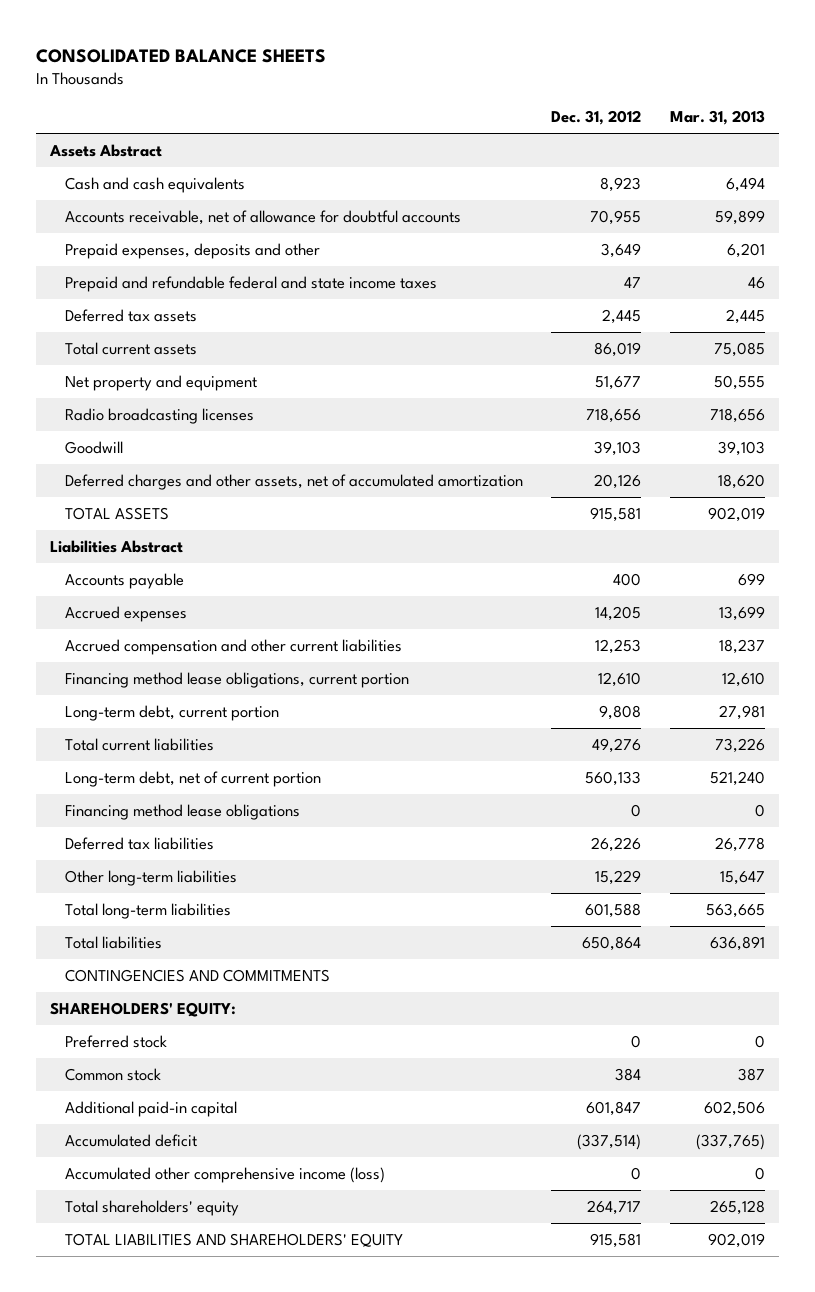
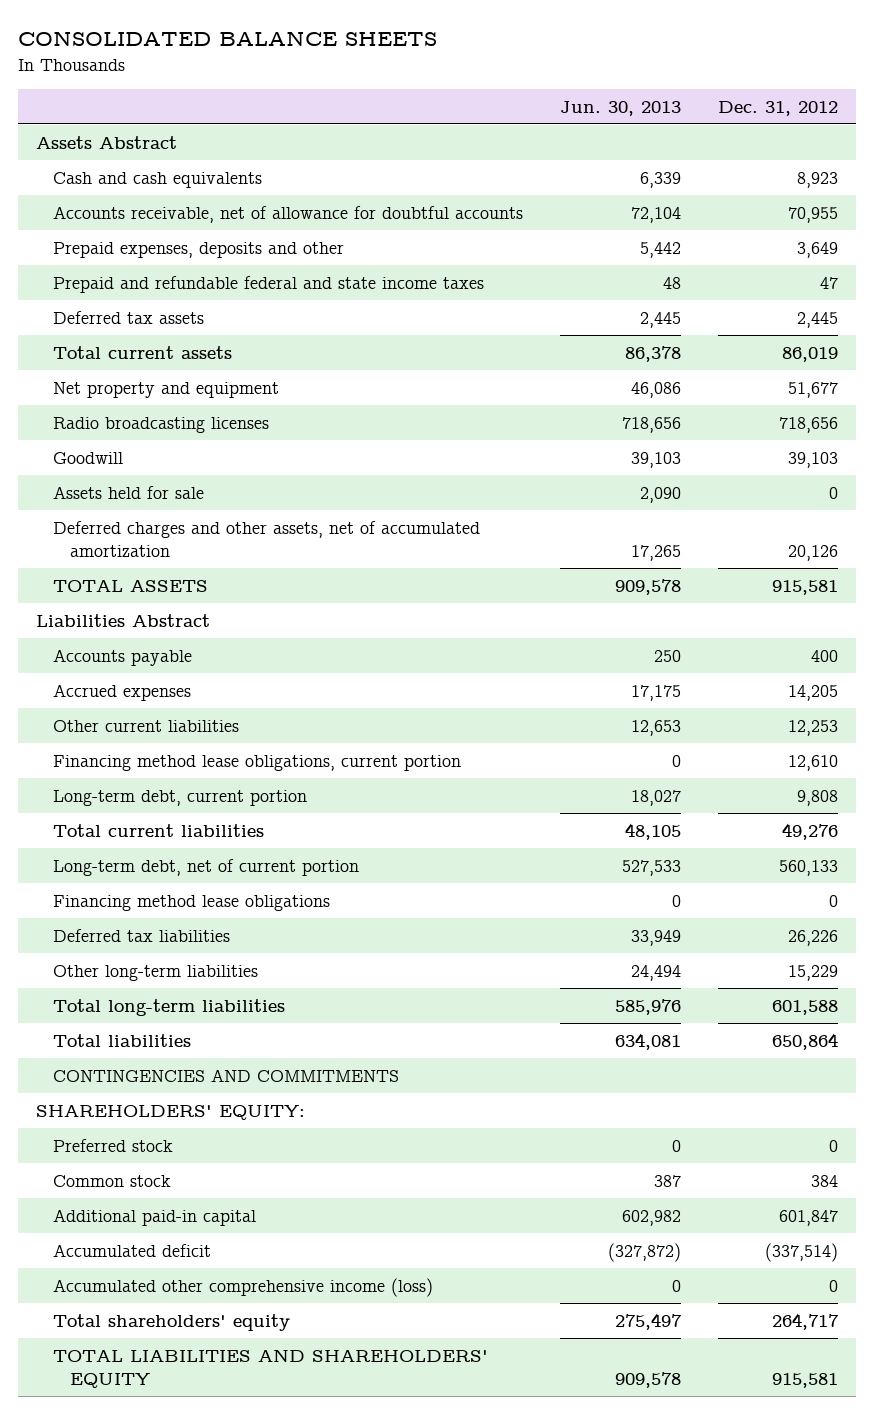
[669,110,765,126] Mar. 31, 2013 -> none
none -> [560,100,682,116] Jun. 30, 2013
none -> [53,485,205,499] Assets held for sale
[65,639,403,656] Accrued compensation and other current liabilities -> [53,719,240,732] Other current liabilities

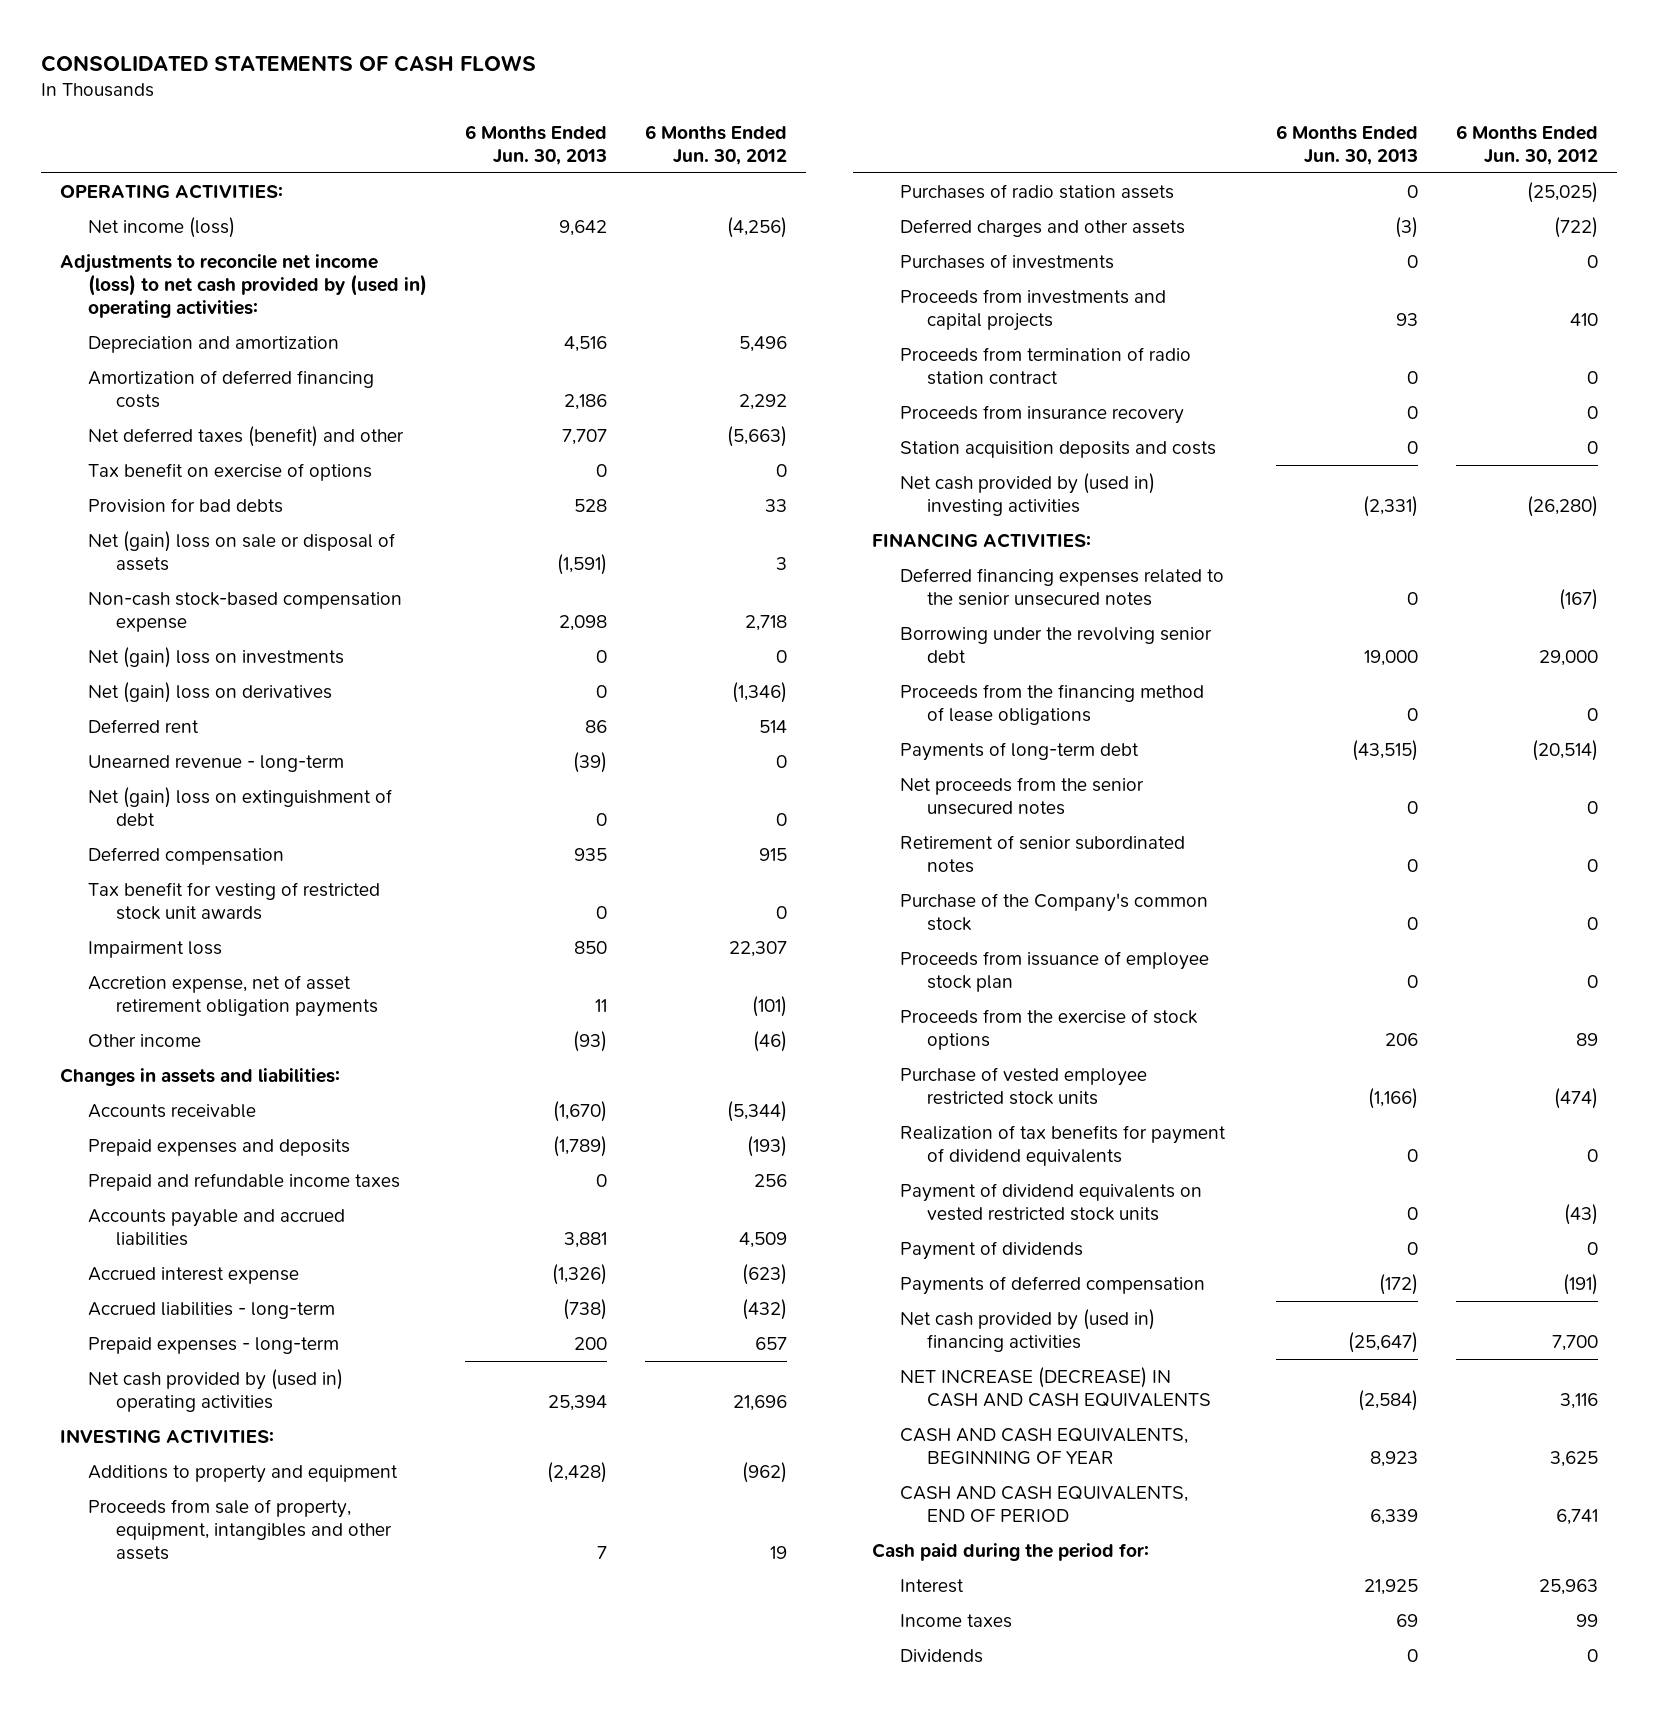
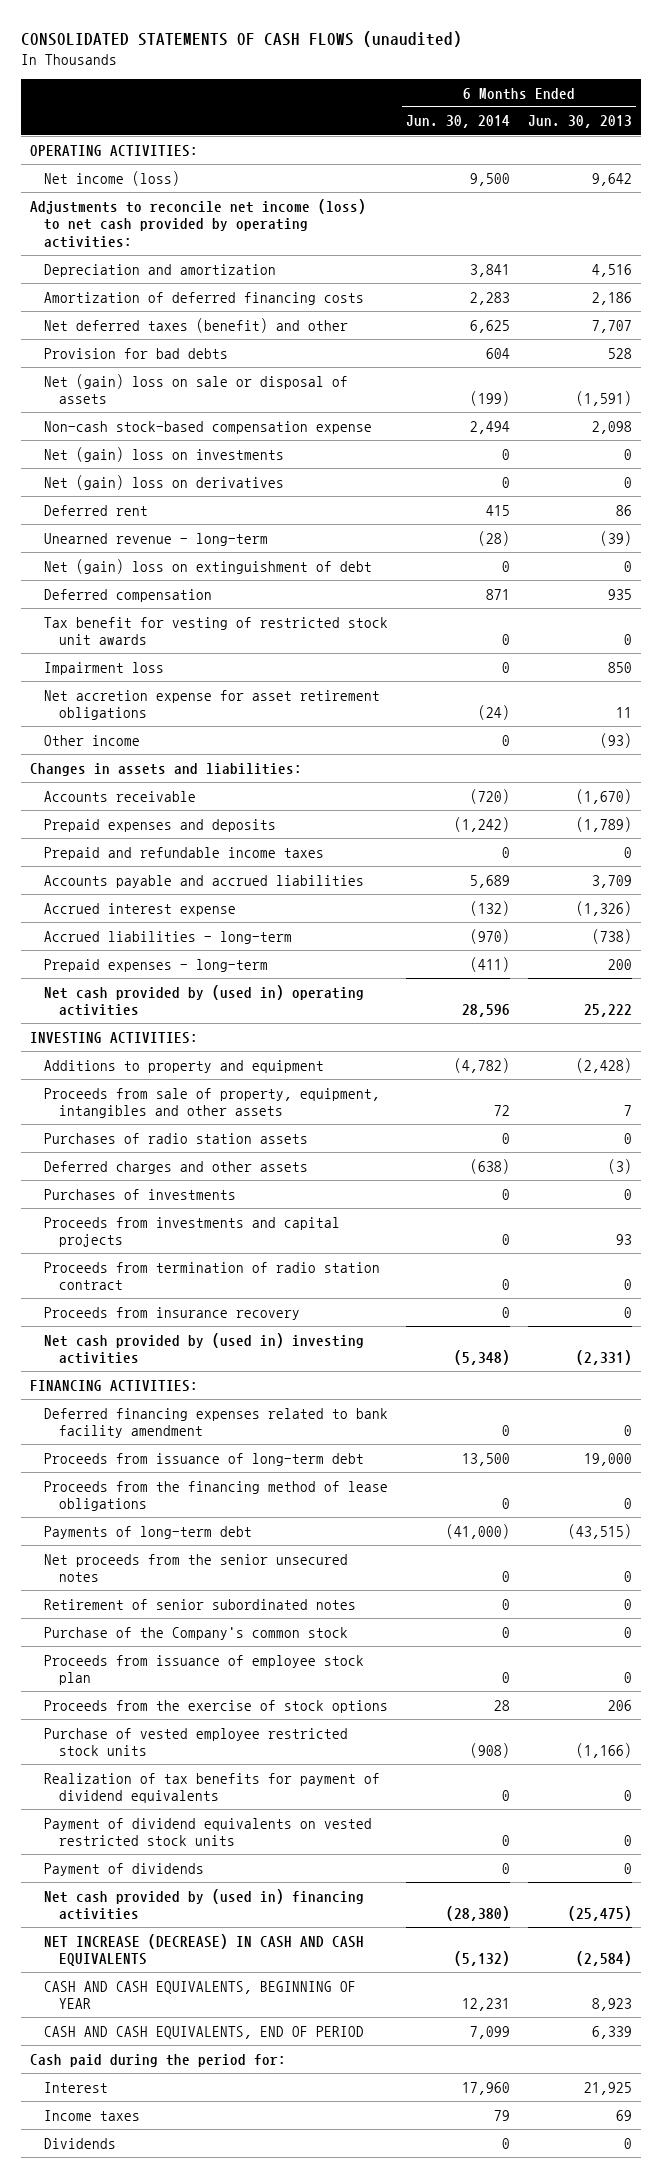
[41,54,537,72] CONSOLIDATED STATEMENTS OF CASH FLOWS -> [21,31,463,48] CONSOLIDATED STATEMENTS OF CASH FLOWS (unaudited)
[644,124,787,165] 6 Months Ended Jun. 30, 2012 -> none
none -> [406,115,511,129] Jun. 30, 2014
[60,253,428,318] Adjustments to reconcile net income (loss) to net cash provided by (used in) operating activities: -> [30,198,367,248] Adjustments to reconcile net income (loss) to net cash provided by operating activities:
[88,462,373,481] Tax benefit on exercise of options -> none
[88,974,378,1017] Accretion expense, net of asset retirement obligation payments -> [44,689,381,721] Net accretion expense for asset retirement obligations
[563,1231,607,1248] 3,881 -> [591,874,632,888] 3,709
[547,1394,607,1411] 25,394 -> [583,1004,632,1018] 25,222
[899,440,1216,458] Station acquisition deposits and costs -> none
[899,567,1224,606] Deferred financing expenses related to the senior unsecured notes -> [44,1407,389,1439] Deferred financing expenses related to bank facility amendment
[899,626,1212,663] Borrowing under the revolving senior debt -> [44,1452,365,1466] Proceeds from issuance of long-term debt
[899,1275,1205,1295] Payments of deferred compensation -> none
[1348,1331,1419,1353] (25,647) -> [567,1906,632,1922] (25,475)

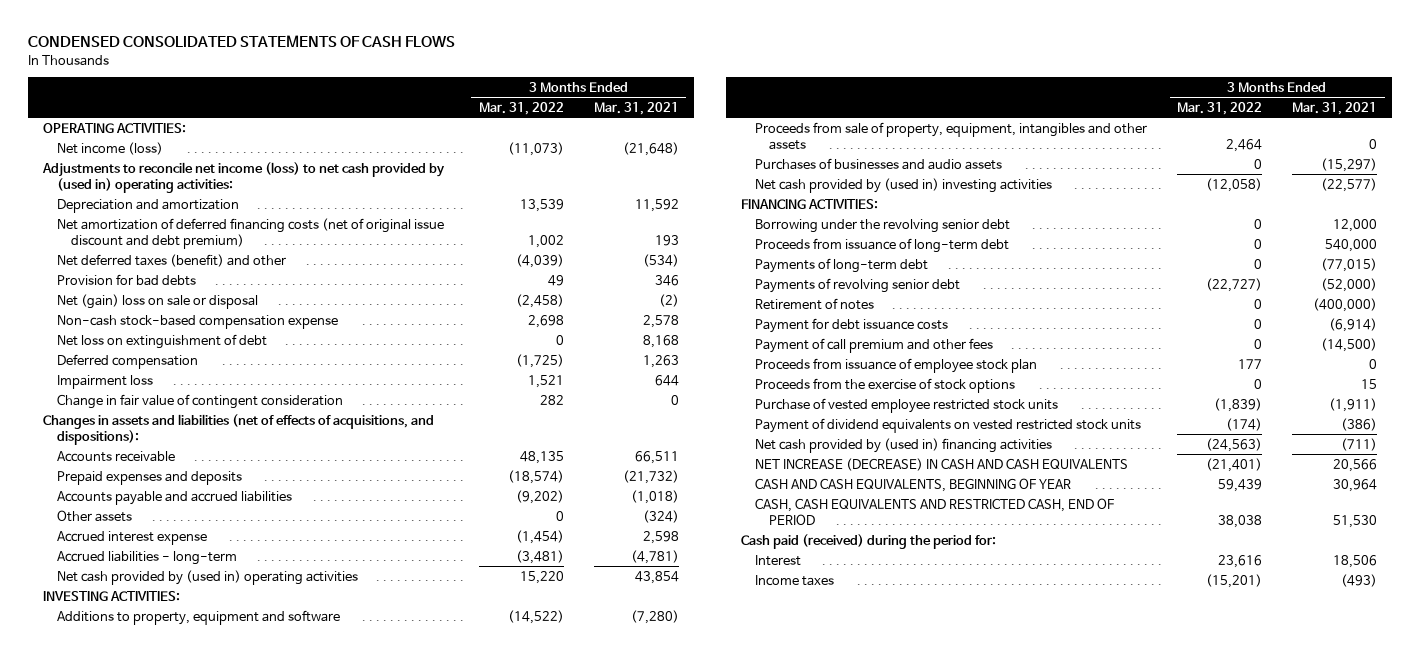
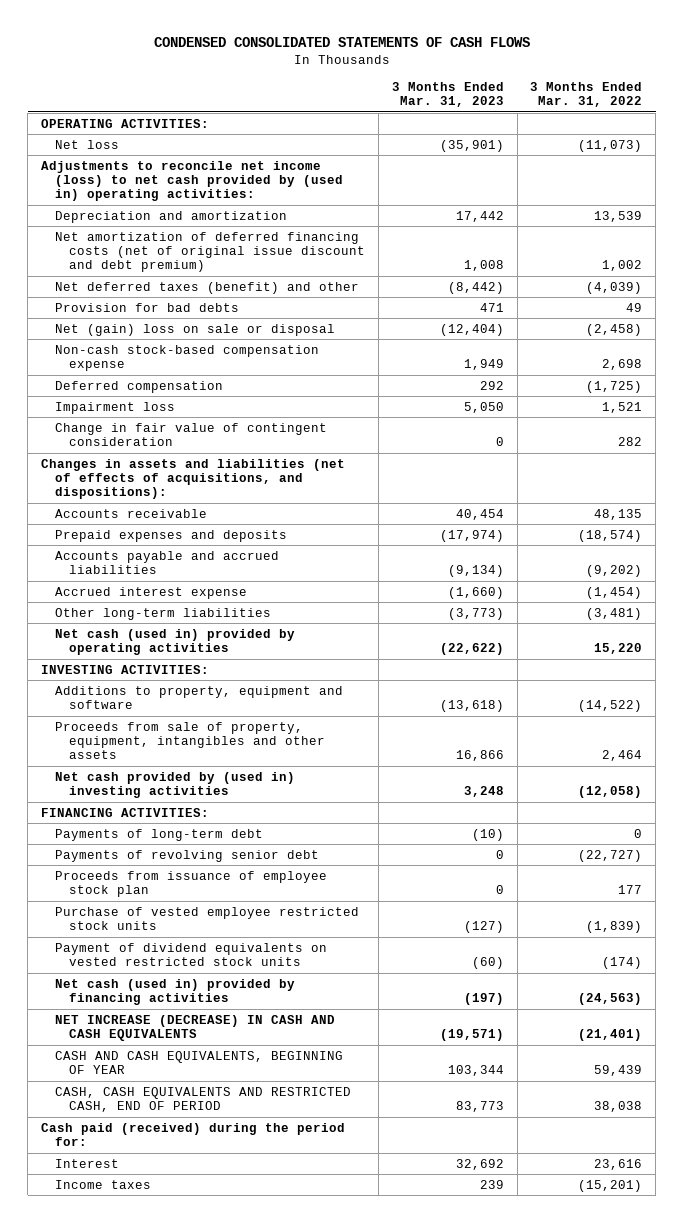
[593,101,679,115] Mar. 31, 2021 -> none
none -> [391,81,504,107] 3 Months Ended Mar. 31, 2023
[56,141,163,155] Net income (loss) -> [55,139,120,149] Net loss
[56,333,267,349] Net loss on extinguishment of debt -> none
[56,509,132,522] Other assets -> none
[56,550,237,565] Accrued liabilities - long-term -> [55,607,272,620] Other long-term liabilities
[56,569,358,585] Net cash provided by (used in) operating activities -> [55,628,296,656] Net cash (used in) provided by operating activities
[754,157,1002,170] Purchases of businesses and audio assets -> none
[754,218,1010,233] Borrowing under the revolving senior debt -> none
[754,237,1009,253] Proceeds from issuance of long-term debt -> none
[754,297,874,310] Retirement of notes -> none
[754,317,948,333] Payment for debt issuance costs -> none
[754,337,993,353] Payment of call premium and other fees -> none
[754,377,1015,393] Proceeds from the exercise of stock options -> none
[754,437,1052,453] Net cash provided by (used in) financing activities -> [55,978,296,1006] Net cash (used in) provided by financing activities

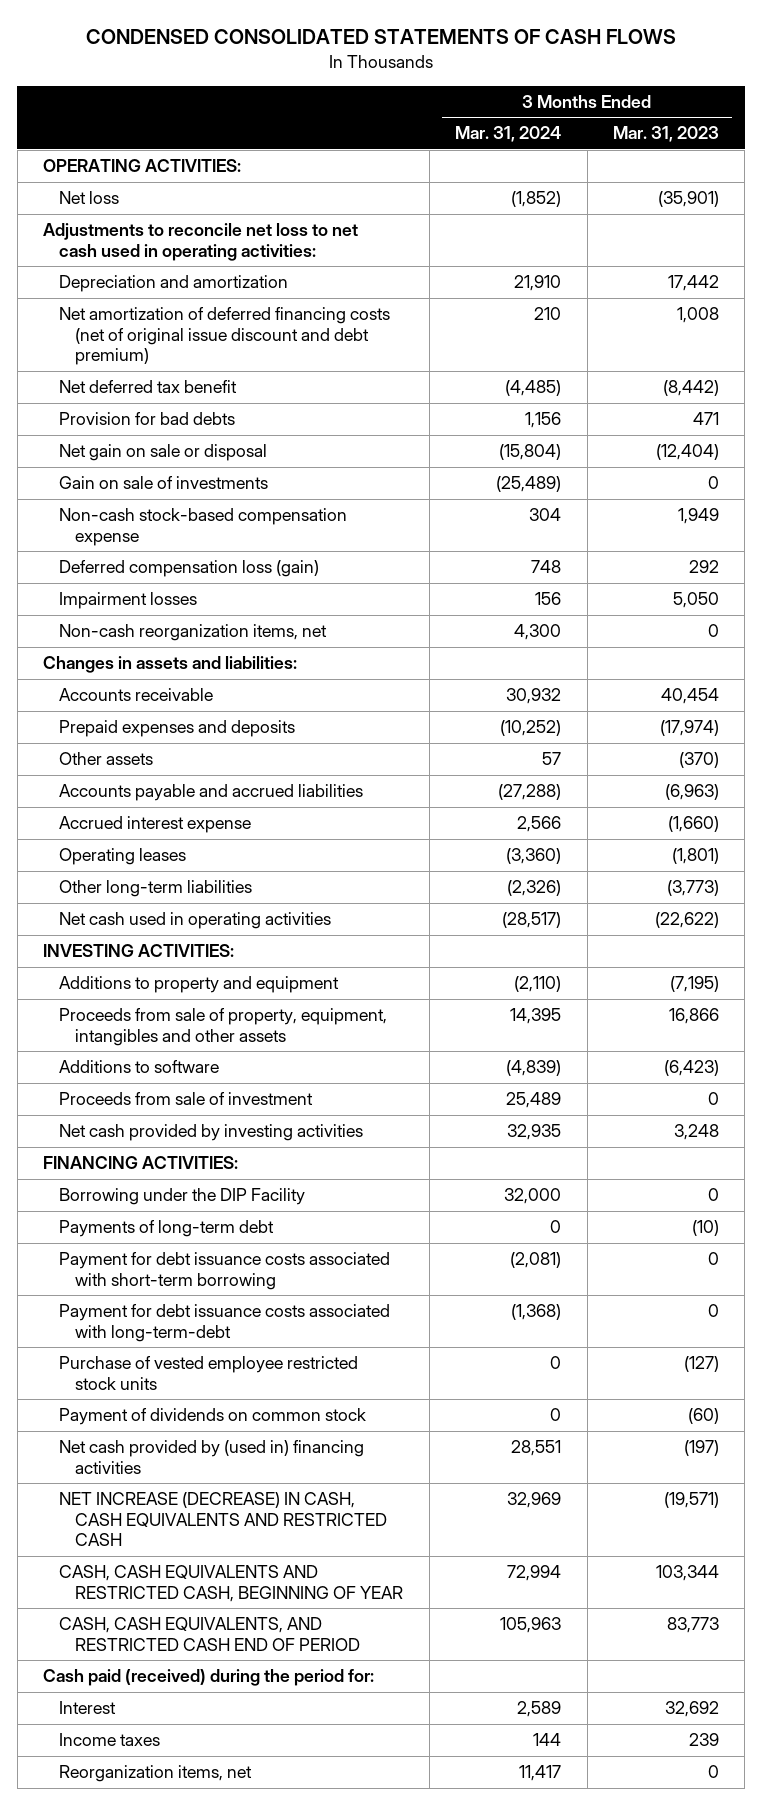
[530,81,643,107] 3 Months Ended Mar. 31, 2022 -> none
none -> [455,126,562,143] Mar. 31, 2024
[40,160,344,202] Adjustments to reconcile net income (loss) to net cash provided by (used in) operating activities: -> [42,223,358,261] Adjustments to reconcile net loss to net cash used in operating activities:
[55,281,360,294] Net deferred taxes (benefit) and other -> [59,380,238,394] Net deferred tax benefit
[55,323,336,336] Net (gain) loss on sale or disposal -> [59,444,268,462] Net gain on sale or disposal
none -> [59,476,269,490] Gain on sale of investments
[55,422,328,447] Change in fair value of contingent consideration -> none
[55,380,224,393] Deferred compensation -> [59,560,320,578] Deferred compensation loss (gain)
[55,401,176,414] Impairment loss -> [59,592,198,610] Impairment losses
none -> [59,624,328,642] Non-cash reorganization items, net
[40,458,345,500] Changes in assets and liabilities (net of effects of acquisitions, and dispositions): -> [42,656,297,674] Changes in assets and liabilities:
none -> [59,752,154,766] Other assets
[447,565,504,578] (9,134) -> [664,784,719,801] (6,963)
none -> [59,848,187,866] Operating leases
[55,628,296,656] Net cash (used in) provided by operating activities -> [59,912,332,930] Net cash used in operating activities
[55,685,344,710] Additions to property, equipment and software -> [59,976,340,994] Additions to property and equipment
[439,700,504,713] (13,618) -> [669,976,719,993] (7,195)
none -> [59,1060,220,1074] Additions to software
none -> [59,1092,314,1106] Proceeds from sale of investment
[55,771,296,799] Net cash provided by (used in) investing activities -> [59,1124,364,1142] Net cash provided by investing activities
none -> [59,1188,306,1206] Borrowing under the DIP Facility
[55,849,320,862] Payments of revolving senior debt -> none
[55,870,328,898] Proceeds from issuance of employee stock plan -> none
none -> [59,1252,391,1290] Payment for debt issuance costs associated with short-term borrowing
none -> [59,1304,391,1342] Payment for debt issuance costs associated with long-term-debt
[55,942,328,967] Payment of dividend equivalents on vested restricted stock units -> [59,1408,367,1426] Payment of dividends on common stock
[55,978,296,1006] Net cash (used in) provided by financing activities -> [59,1440,365,1474] Net cash provided by (used in) financing activities
[55,1014,336,1042] NET INCREASE (DECREASE) IN CASH AND CASH EQUIVALENTS -> [59,1492,388,1547] NET INCREASE (DECREASE) IN CASH, CASH EQUIVALENTS AND RESTRICTED CASH
[55,1050,344,1075] CASH AND CASH EQUIVALENTS, BEGINNING OF YEAR -> [59,1565,404,1602] CASH, CASH EQUIVALENTS AND RESTRICTED CASH, BEGINNING OF YEAR
[55,1086,352,1113] CASH, CASH EQUIVALENTS AND RESTRICTED CASH, END OF PERIOD -> [59,1617,361,1651] CASH, CASH EQUIVALENTS, AND RESTRICTED CASH END OF PERIOD
none -> [59,1765,253,1783] Reorganization items, net

